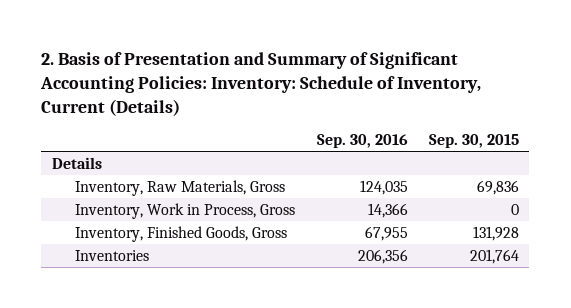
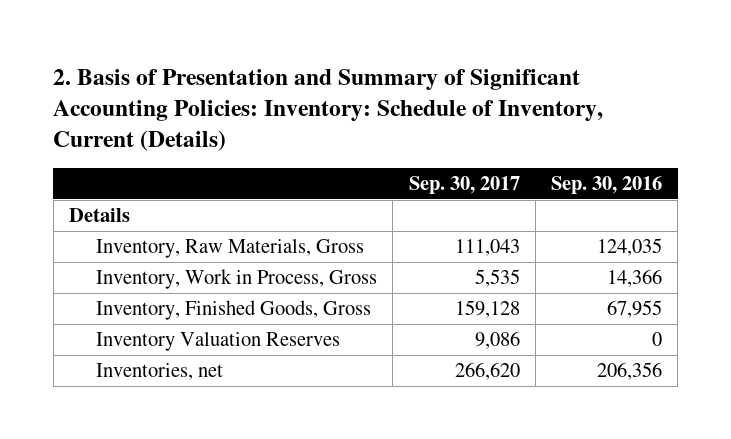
[428,133,519,148] Sep. 30, 2015 -> none
none -> [408,175,520,194] Sep. 30, 2017
none -> [96,332,341,352] Inventory Valuation Reserves
[75,249,150,261] Inventories -> [96,363,224,381] Inventories, net

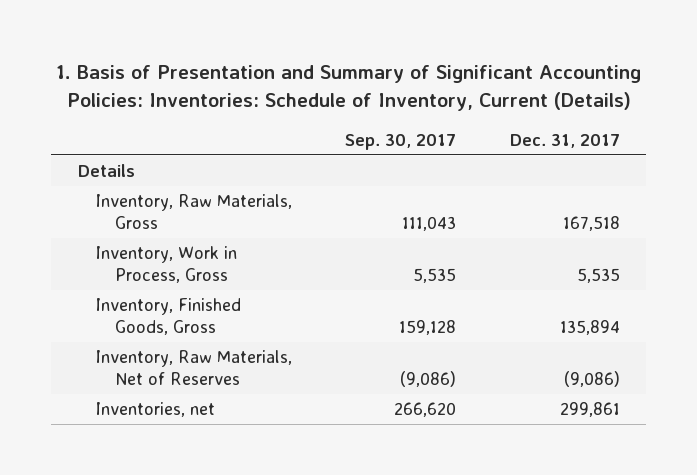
[53,68,604,152] 2. Basis of Presentation and Summary of Significant Accounting Policies: Inventory: Schedule of Inventory, Current (Details) -> [55,65,641,111] 1. Basis of Presentation and Summary of Significant Accounting Policies: Inventories: Schedule of Inventory, Current (Details)
[551,175,663,194] Sep. 30, 2016 -> none
none -> [509,133,620,148] Dec. 31, 2017
[96,332,341,352] Inventory Valuation Reserves -> none
none -> [96,349,293,386] Inventory, Raw Materials, Net of Reserves

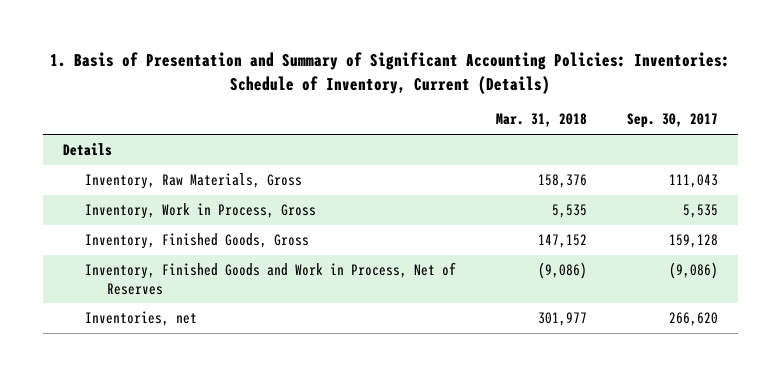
[509,133,620,148] Dec. 31, 2017 -> none
none -> [495,113,587,128] Mar. 31, 2018
[96,349,293,386] Inventory, Raw Materials, Net of Reserves -> [84,262,456,295] Inventory, Finished Goods and Work in Process, Net of Reserves

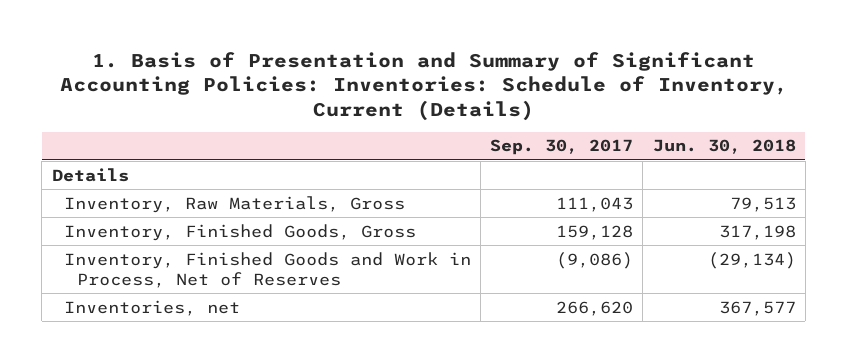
[495,113,587,128] Mar. 31, 2018 -> none
none -> [652,139,796,155] Jun. 30, 2018
[84,203,316,220] Inventory, Work in Process, Gross -> none

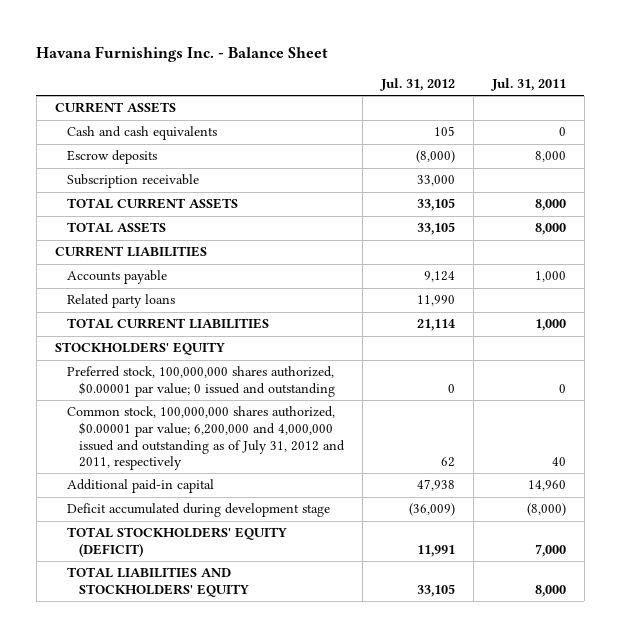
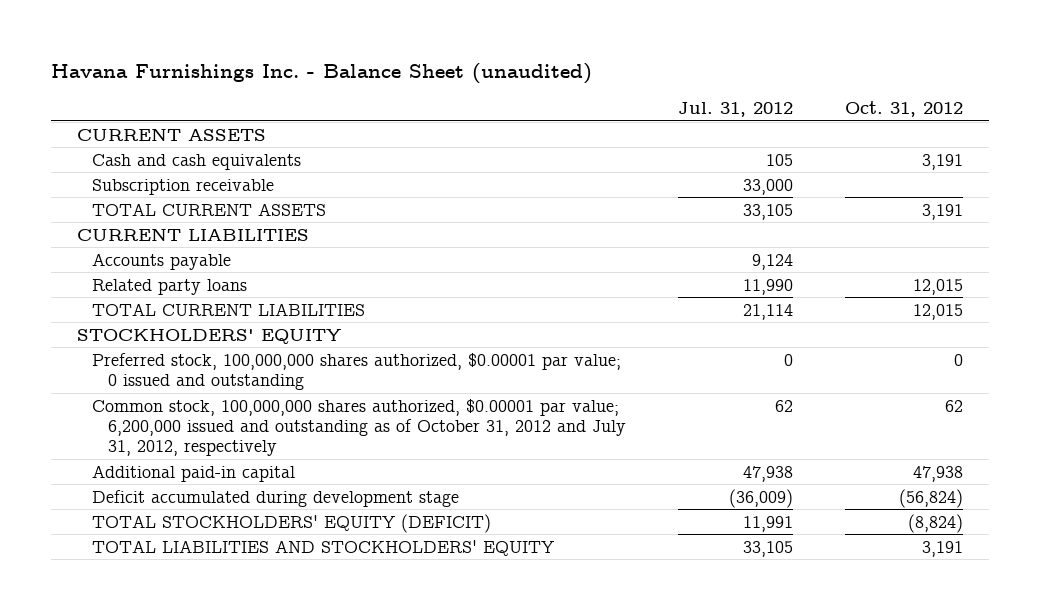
[36,45,329,62] Havana Furnishings Inc. - Balance Sheet -> [50,62,592,84] Havana Furnishings Inc. - Balance Sheet (unaudited)
[490,77,566,91] Jul. 31, 2011 -> none
none -> [845,100,964,117] Oct. 31, 2012
[66,150,157,165] Escrow deposits -> none
[66,222,166,234] TOTAL ASSETS -> none
[66,406,345,471] Common stock, 100,000,000 shares authorized, $0.00001 par value; 6,200,000 and 4,000,000 issued and outstanding as of July 31, 2012 and 2011, respectively -> [92,398,626,457] Common stock, 100,000,000 shares authorized, $0.00001 par value; 6,200,000 issued and outstanding as of October 31, 2012 and July 31, 2012, respectively

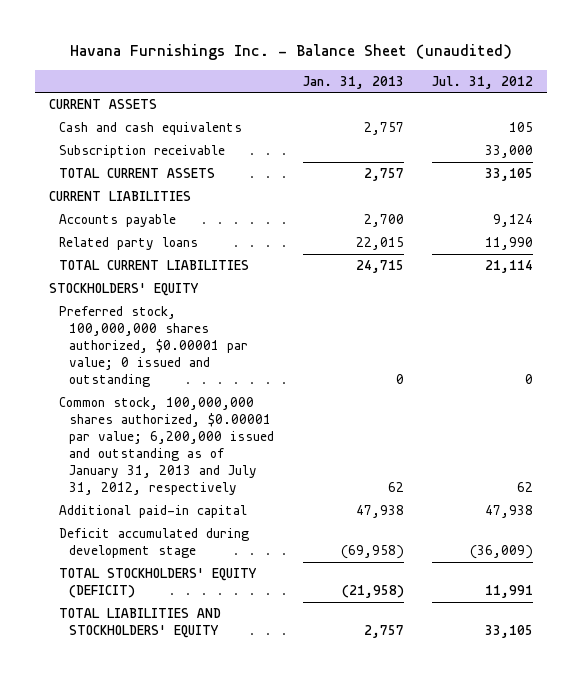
[845,100,964,117] Oct. 31, 2012 -> none
none -> [302,75,404,89] Jan. 31, 2013
[92,398,626,457] Common stock, 100,000,000 shares authorized, $0.00001 par value; 6,200,000 issued and outstanding as of October 31, 2012 and July 31, 2012, respectively -> [59,396,275,496] Common stock, 100,000,000 shares authorized, $0.00001 par value; 6,200,000 issued and outstanding as of January 31, 2013 and July 31, 2012, respectively

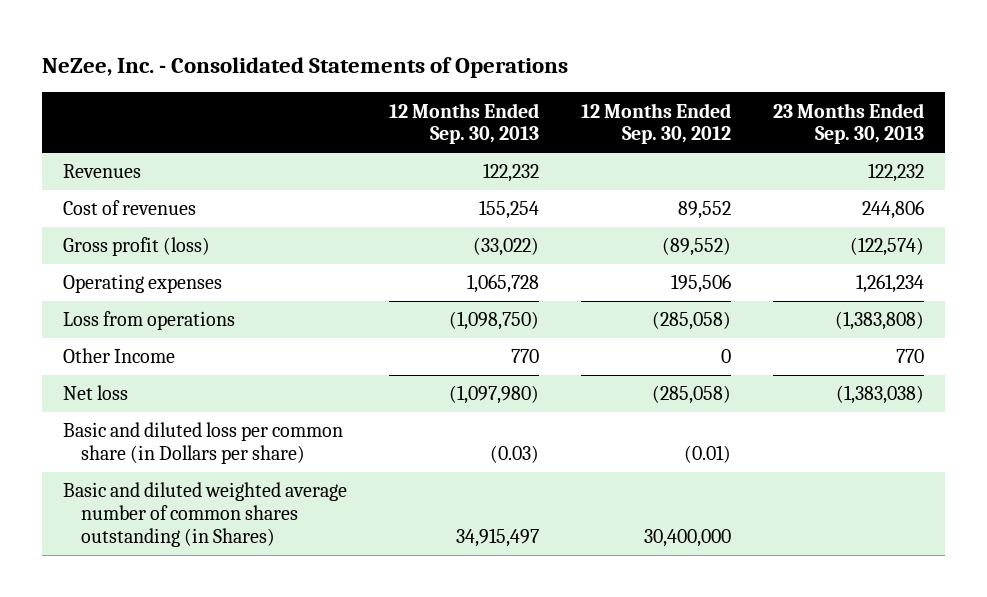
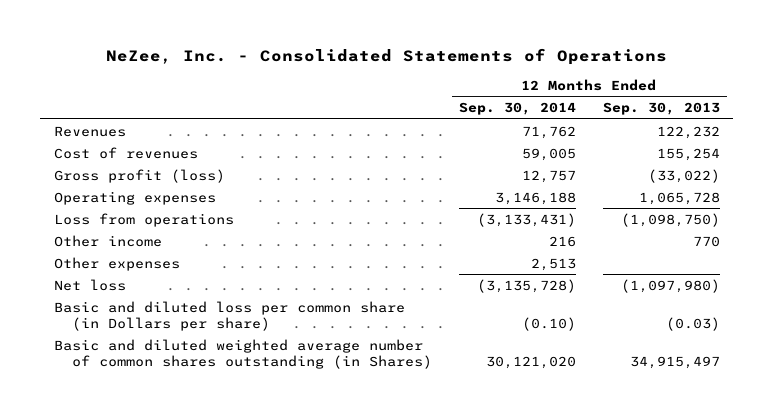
[581,102,732,145] 12 Months Ended Sep. 30, 2012 -> none
[773,102,925,145] 23 Months Ended Sep. 30, 2013 -> none
none -> [458,102,576,116] Sep. 30, 2014
[63,348,176,364] Other Income -> [53,234,162,247] Other income
none -> [53,256,180,271] Other expenses

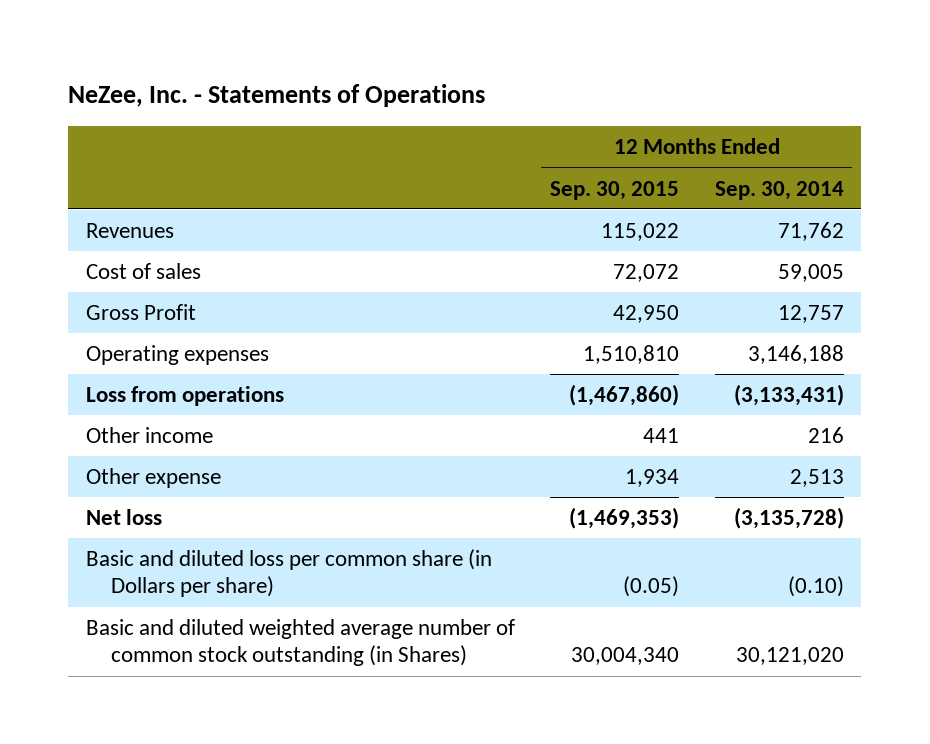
[105,47,667,65] NeZee, Inc. - Consolidated Statements of Operations -> [68,84,486,108] NeZee, Inc. - Statements of Operations
[602,102,720,116] Sep. 30, 2013 -> none
none -> [550,180,680,200] Sep. 30, 2015
[53,146,198,159] Cost of revenues -> [85,263,201,280] Cost of sales
[53,168,225,183] Gross profit (loss) -> [85,304,196,321] Gross Profit
[53,256,180,271] Other expenses -> [85,468,221,489] Other expense
[53,338,432,369] Basic and diluted weighted average number of common shares outstanding (in Shares) -> [85,619,515,667] Basic and diluted weighted average number of common stock outstanding (in Shares)

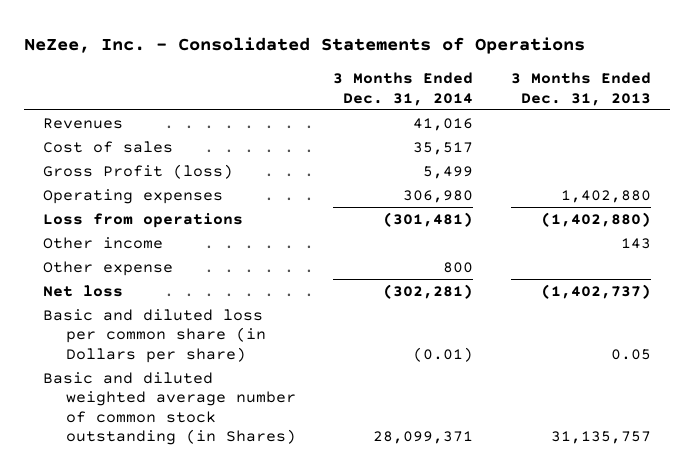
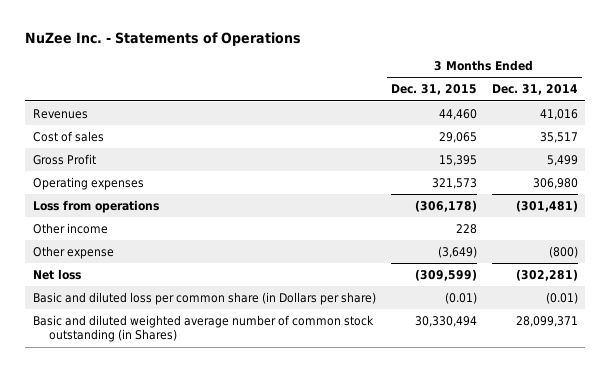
[24,36,586,54] NeZee, Inc. - Consolidated Statements of Operations -> [25,32,302,47] NuZee Inc. - Statements of Operations
[510,72,651,106] 3 Months Ended Dec. 31, 2013 -> none
none -> [390,84,477,96] Dec. 31, 2015
[42,163,233,179] Gross Profit (loss) -> [32,153,96,165] Gross Profit
[443,261,474,273] 800 -> [548,245,578,258] (800)

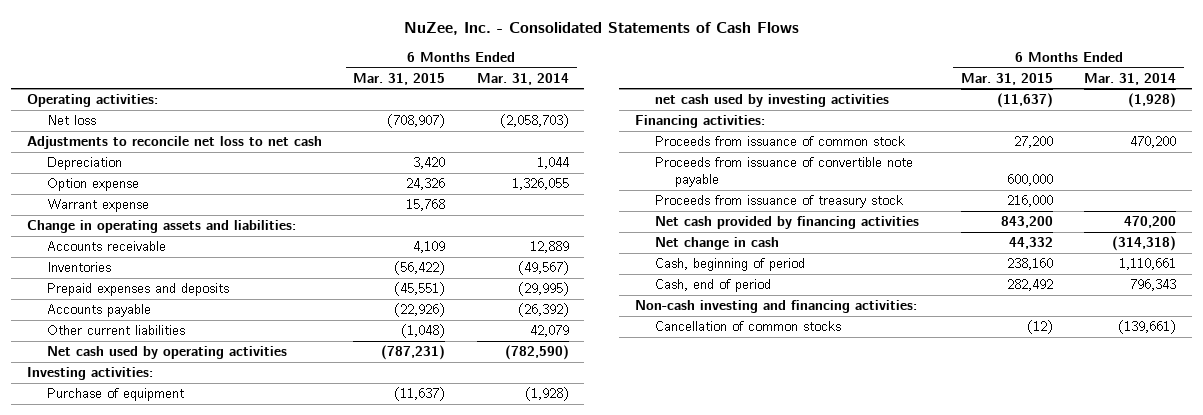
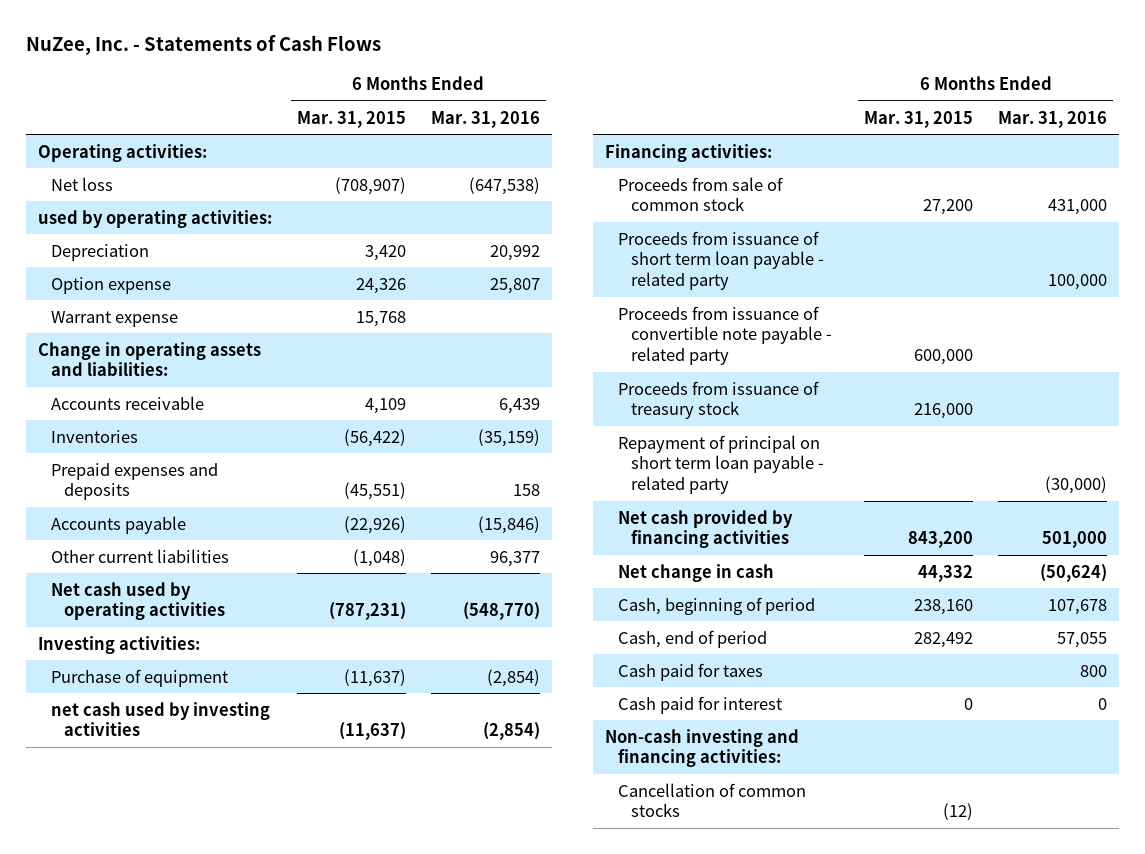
[403,21,799,35] NuZee, Inc. - Consolidated Statements of Cash Flows -> [25,35,381,56] NuZee, Inc. - Statements of Cash Flows
[476,72,569,85] Mar. 31, 2014 -> none
none -> [430,110,540,128] Mar. 31, 2016
[27,136,323,150] Adjustments to reconcile net loss to net cash -> none
none -> [38,209,273,228] used by operating activities:
[655,136,906,147] Proceeds from issuance of common stock -> [618,176,784,212] Proceeds from sale of common stock
none -> [618,230,824,291] Proceeds from issuance of short term loan payable - related party
[655,157,914,188] Proceeds from issuance of convertible note payable -> [618,305,832,366] Proceeds from issuance of convertible note payable - related party
none -> [618,434,824,495] Repayment of principal on short term loan payable - related party
none -> [618,662,764,681] Cash paid for taxes
none -> [618,695,783,714] Cash paid for interest

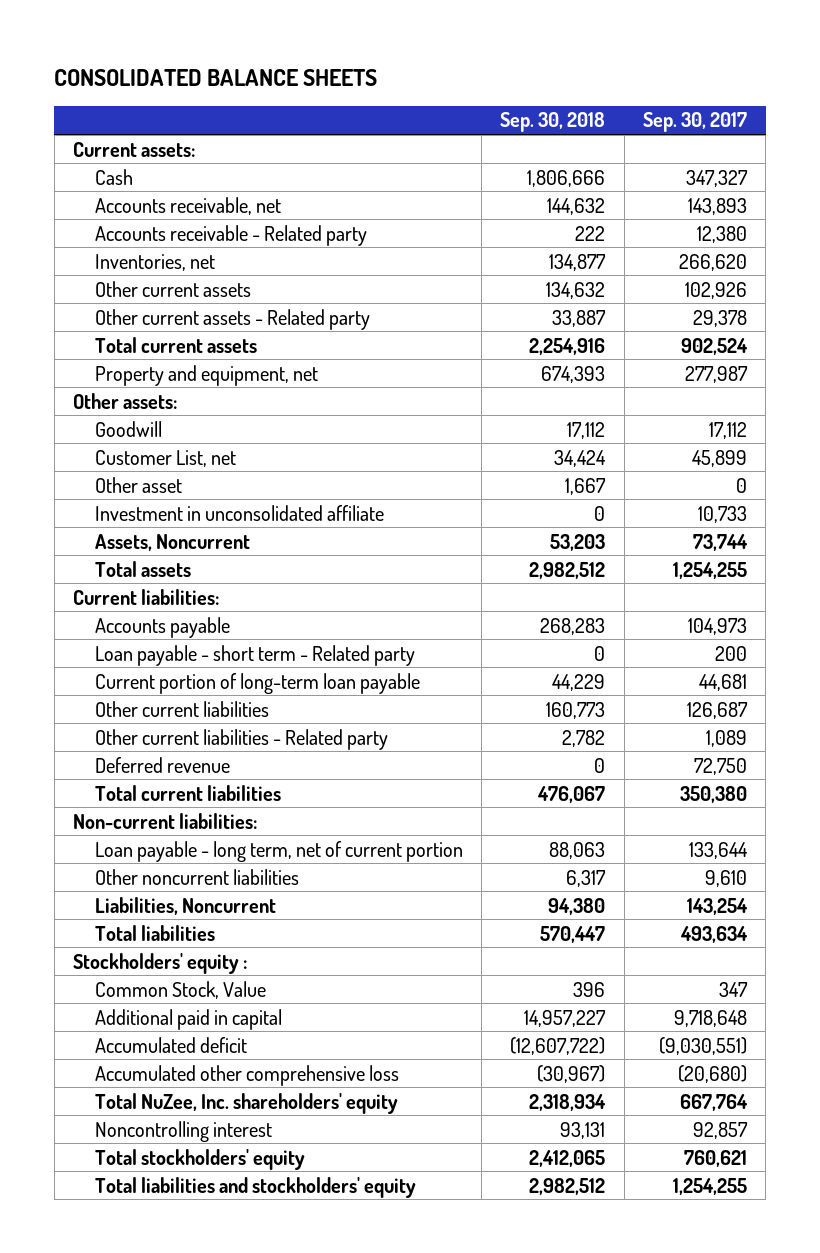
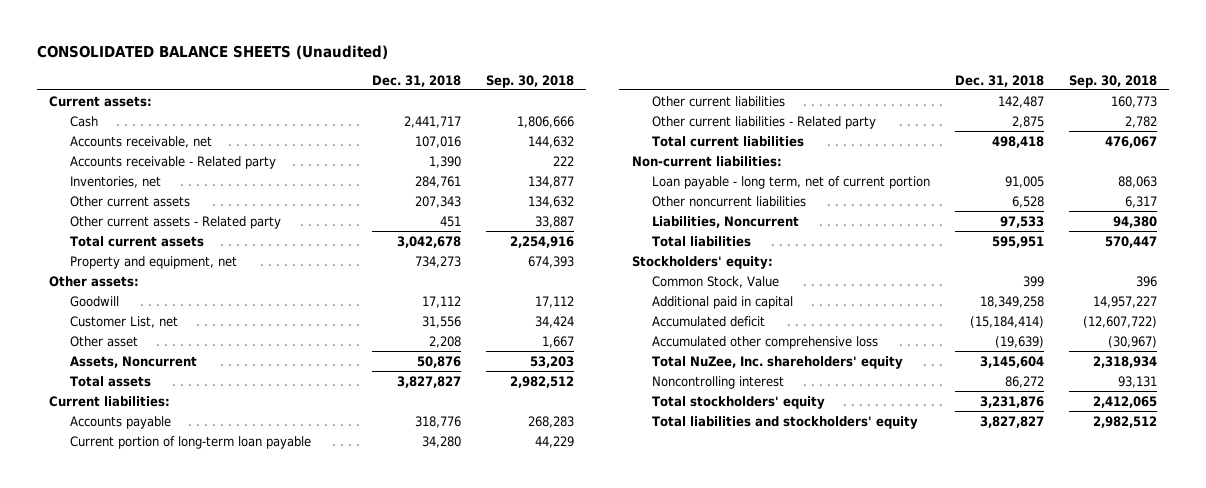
[54,68,378,86] CONSOLIDATED BALANCE SHEETS -> [36,44,388,59] CONSOLIDATED BALANCE SHEETS (Unaudited)
[643,112,748,133] Sep. 30, 2017 -> none
none -> [372,74,462,87] Dec. 31, 2018
[94,504,384,521] Investment in unconsolidated affiliate -> none
[94,644,415,666] Loan payable - short term - Related party -> none
[94,756,230,773] Deferred revenue -> none
[73,952,248,974] Stockholders' equity : -> [631,255,773,269] Stockholders' equity:

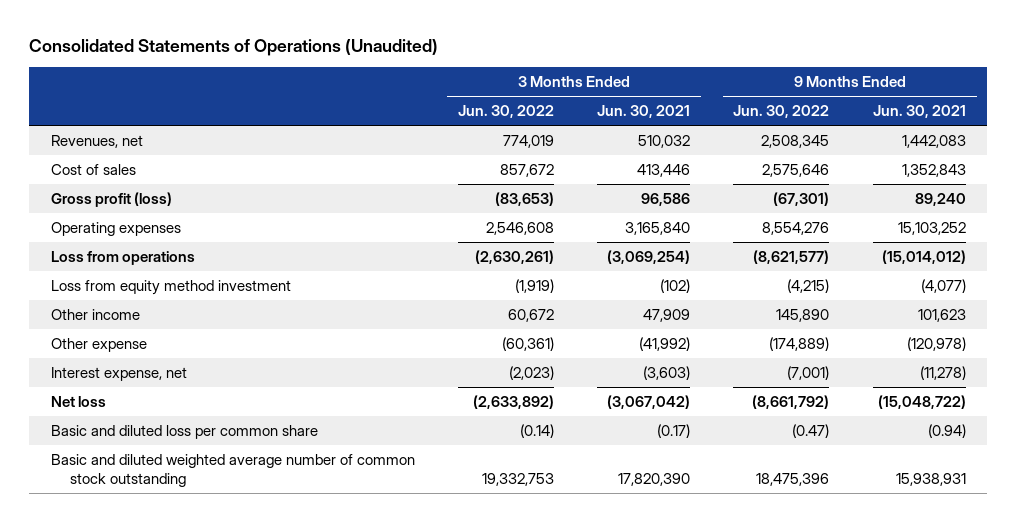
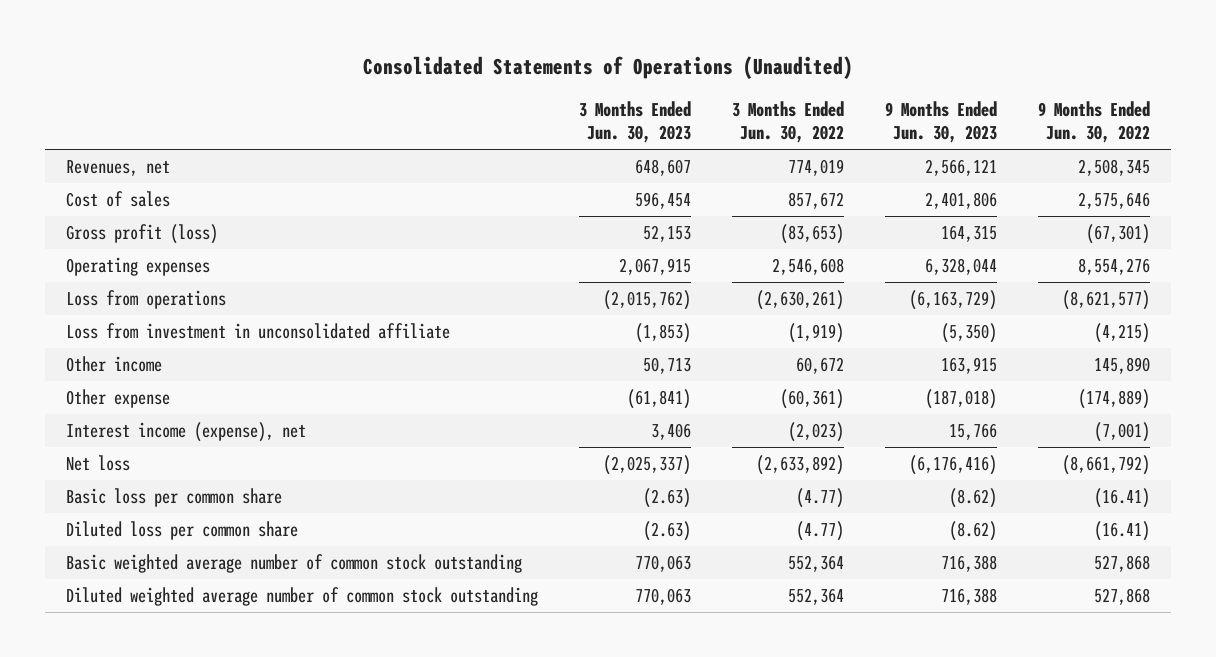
[597,105,691,119] Jun. 30, 2021 -> none
[872,105,966,119] Jun. 30, 2021 -> none
none -> [578,101,691,144] 3 Months Ended Jun. 30, 2023
none -> [884,101,997,144] 9 Months Ended Jun. 30, 2023
[50,280,291,296] Loss from equity method investment -> [65,322,450,339] Loss from investment in unconsolidated affiliate
[50,367,187,382] Interest expense, net -> [65,421,306,442] Interest income (expense), net
[50,425,318,440] Basic and diluted loss per common share -> [65,487,282,507] Basic loss per common share
[519,424,554,439] (0.14) -> [795,487,844,508] (4.77)
[792,424,830,439] (0.47) -> [1094,487,1151,508] (16.41)
none -> [65,520,298,540] Diluted loss per common share
[50,454,415,488] Basic and diluted weighted average number of common stock outstanding -> [65,553,522,573] Basic weighted average number of common stock outstanding
[481,473,554,487] 19,332,753 -> [787,554,844,572] 552,364
[756,473,830,487] 18,475,396 -> [1094,554,1151,572] 527,868
none -> [65,586,538,606] Diluted weighted average number of common stock outstanding

